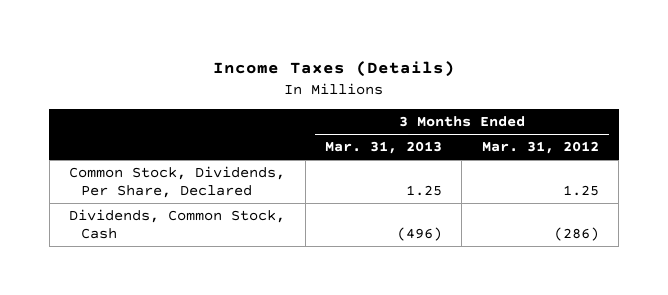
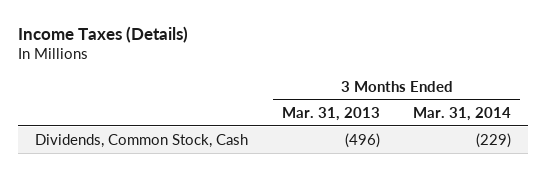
[481,141,599,155] Mar. 31, 2012 -> none
none -> [413,107,512,122] Mar. 31, 2014
[69,166,286,198] Common Stock, Dividends, Per Share, Declared -> none

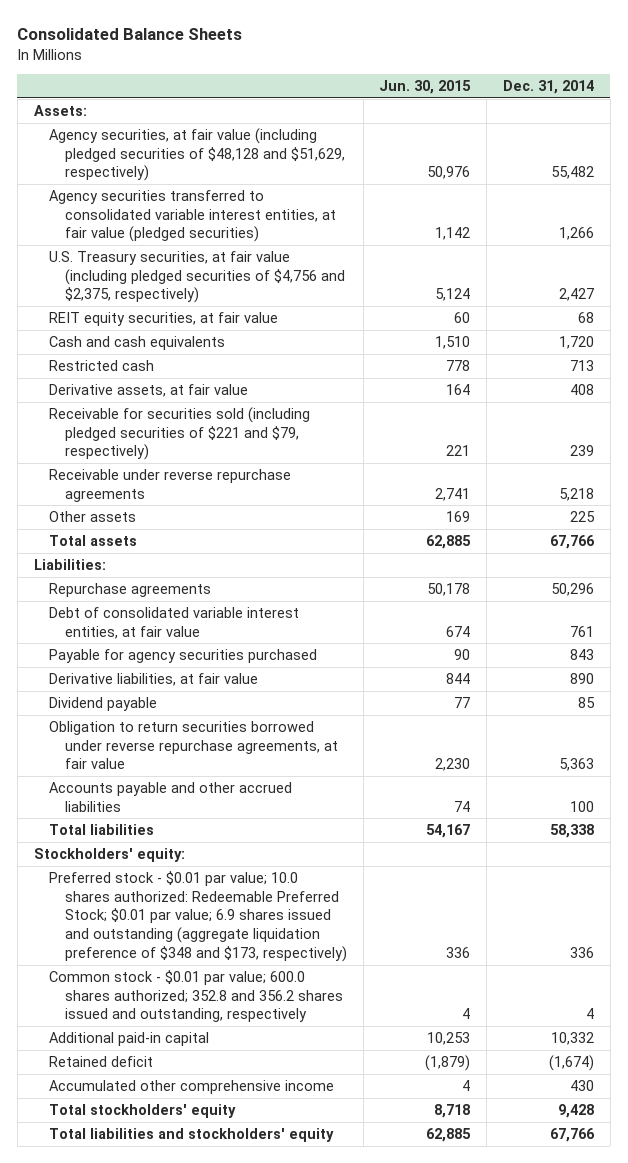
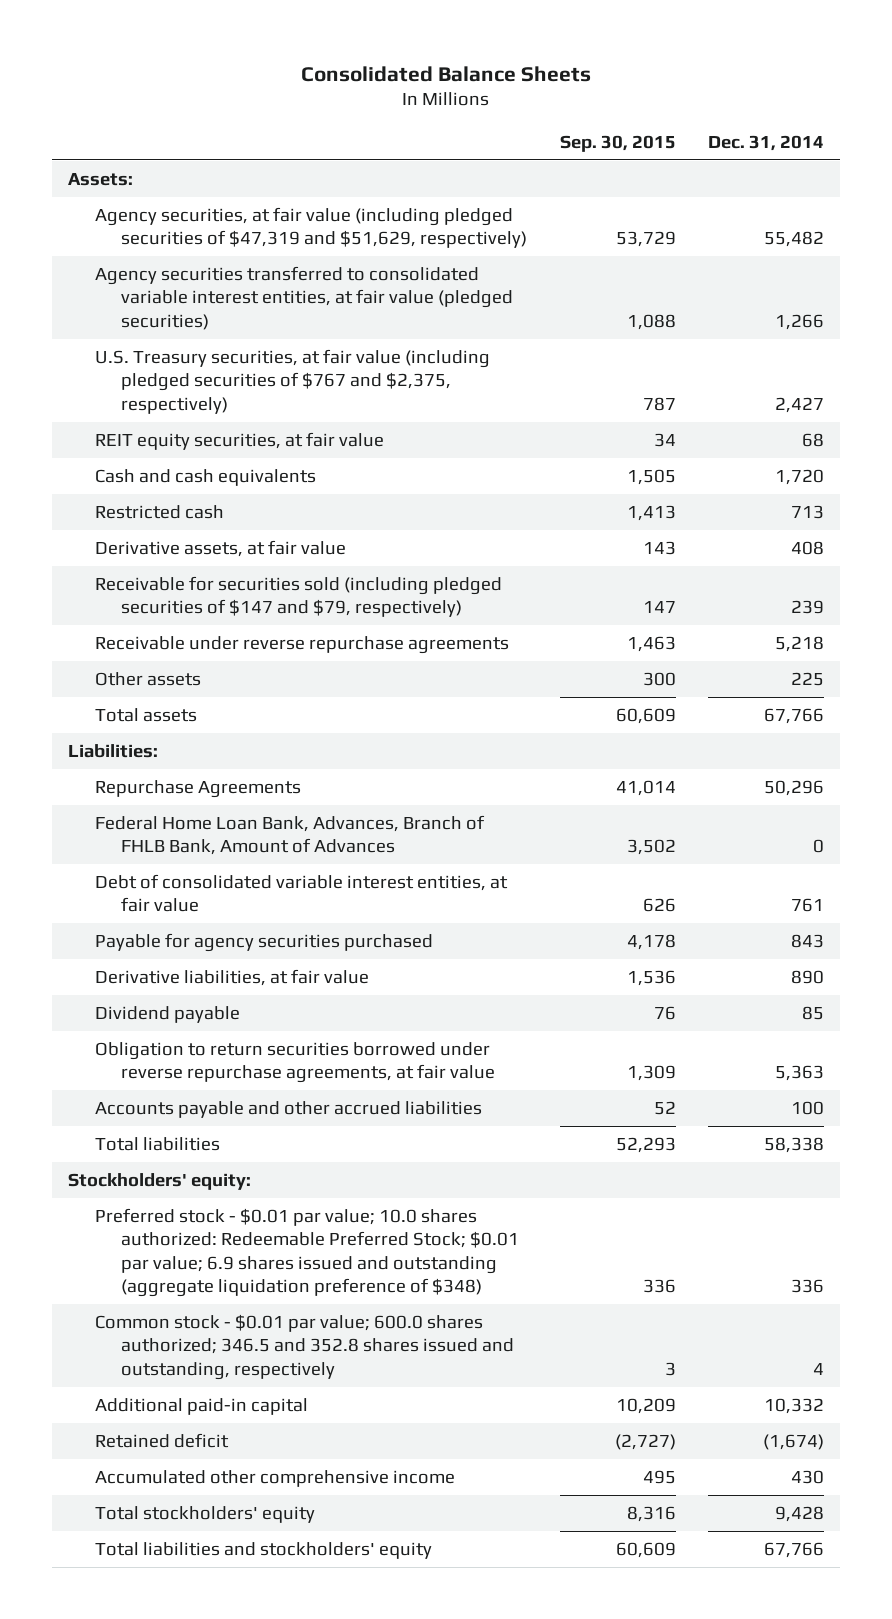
[379,80,472,95] Jun. 30, 2015 -> none
none -> [559,134,676,152] Sep. 30, 2015
[49,127,345,182] Agency securities, at fair value (including pledged securities of $48,128 and $51,629, respectively) -> [94,206,528,249] Agency securities, at fair value (including pledged securities of $47,319 and $51,629, respectively)
[49,250,345,304] U.S. Treasury securities, at fair value (including pledged securities of $4,756 and $2,375, respectively) -> [94,348,490,414] U.S. Treasury securities, at fair value (including pledged securities of $767 and $2,375, respectively)
[49,406,311,461] Receivable for securities sold (including pledged securities of $221 and $79, respectively) -> [94,575,502,618] Receivable for securities sold (including pledged securities of $147 and $79, respectively)
[49,582,212,597] Repurchase agreements -> [94,779,301,798] Repurchase Agreements
none -> [94,814,485,856] Federal Home Loan Bank, Advances, Branch of FHLB Bank, Amount of Advances
[49,870,347,962] Preferred stock - $0.01 par value; 10.0 shares authorized: Redeemable Preferred Stock; $0.01 par value; 6.9 shares issued and outstanding (aggregate liquidation preference of $348 and $173, respectively) -> [94,1207,520,1298] Preferred stock - $0.01 par value; 10.0 shares authorized: Redeemable Preferred Stock; $0.01 par value; 6.9 shares issued and outstanding (aggregate liquidation preference of $348)
[49,969,343,1023] Common stock - $0.01 par value; 600.0 shares authorized; 352.8 and 356.2 shares issued and outstanding, respectively -> [94,1313,515,1380] Common stock - $0.01 par value; 600.0 shares authorized; 346.5 and 352.8 shares issued and outstanding, respectively

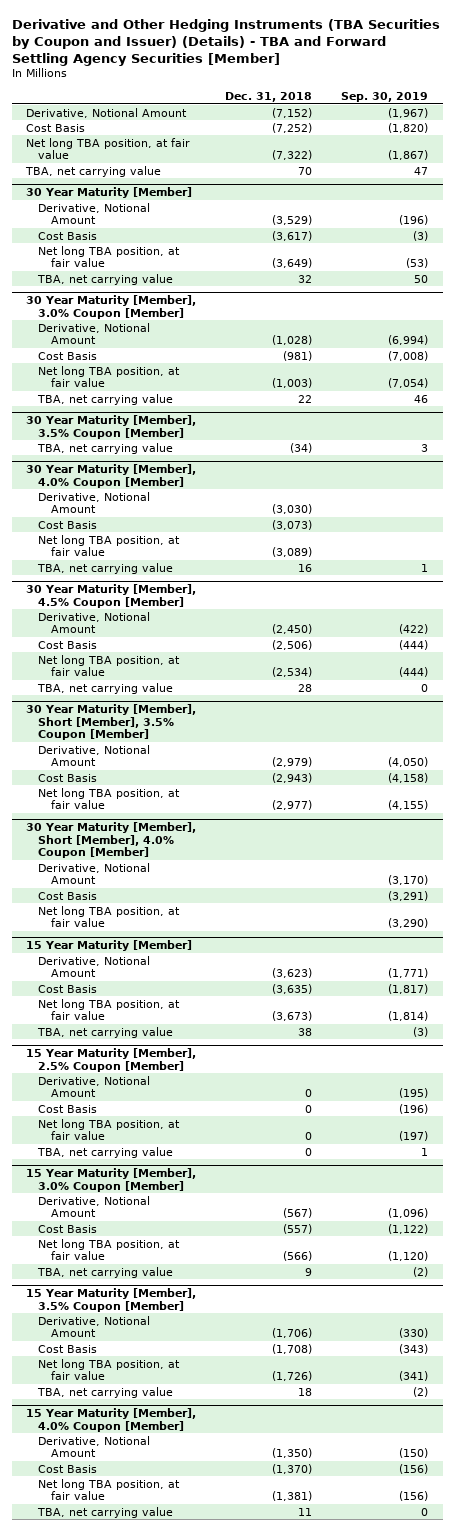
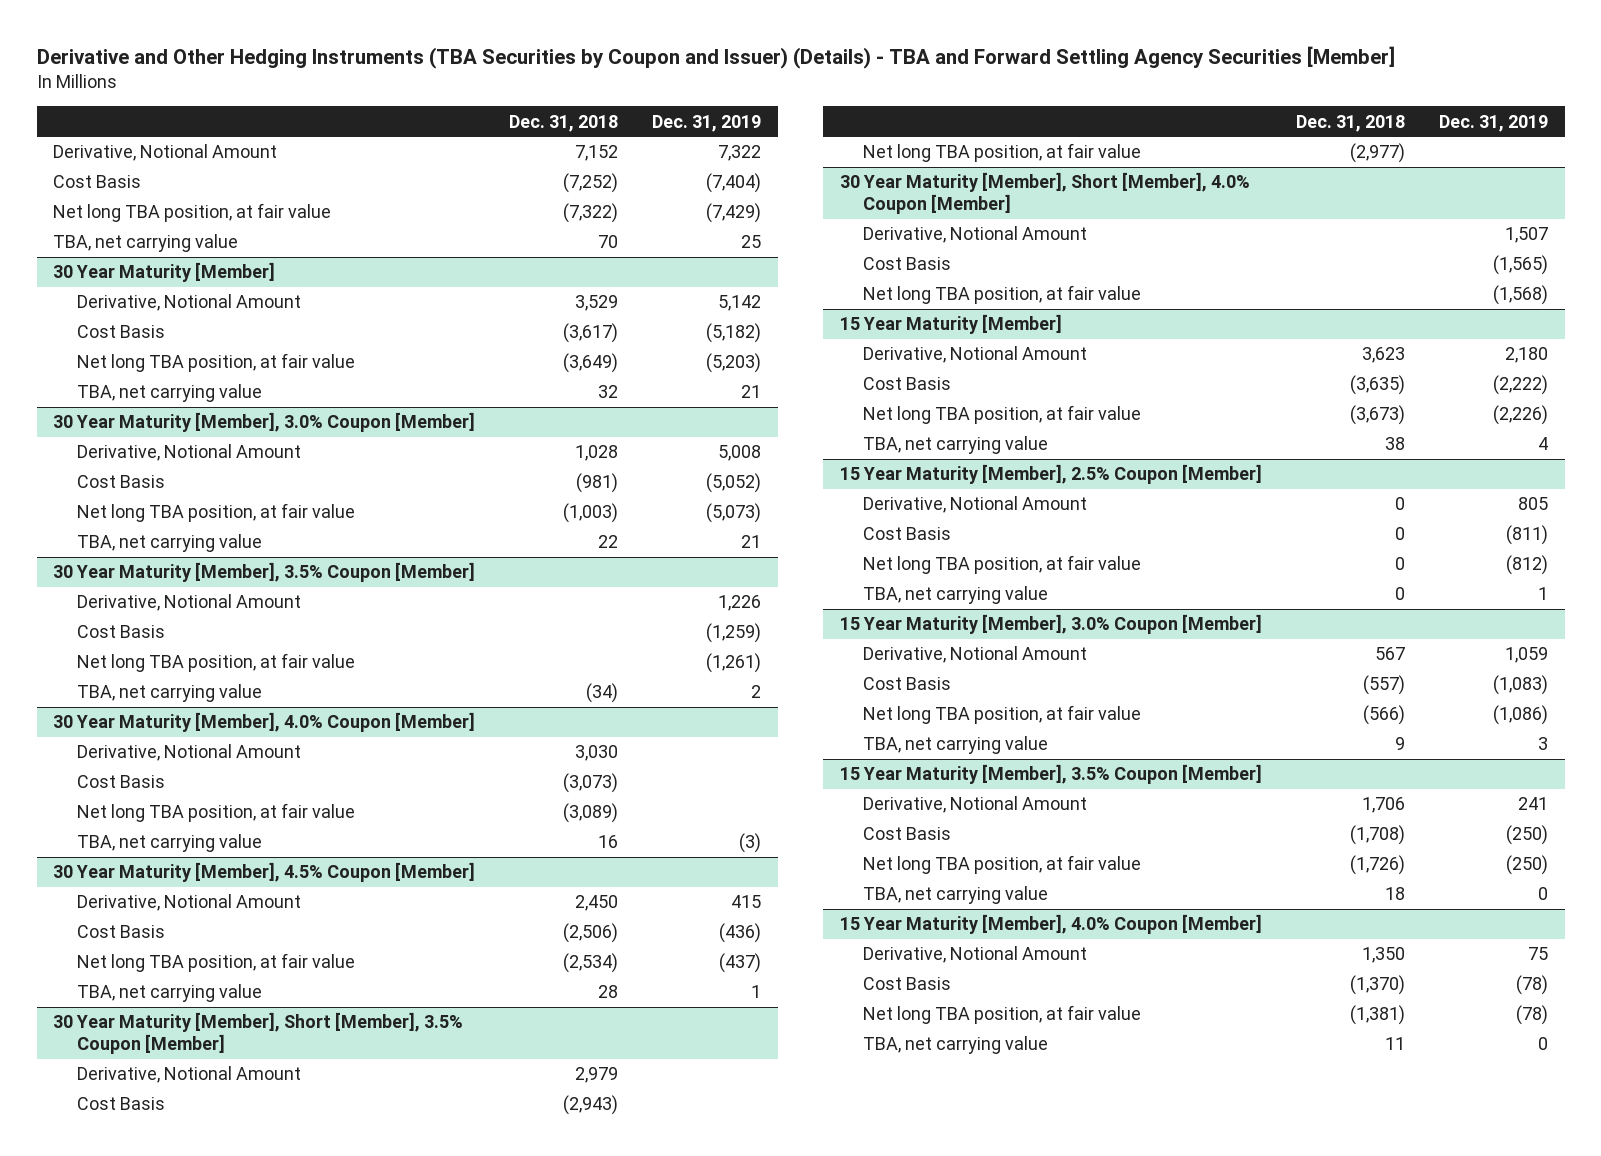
[341,92,429,103] Sep. 30, 2019 -> none
none -> [652,114,762,132] Dec. 31, 2019
[272,107,313,118] (7,152) -> [575,145,619,162] 7,152
[272,215,313,226] (3,529) -> [575,295,619,312] 3,529
[272,335,313,346] (1,028) -> [575,445,619,462] 1,028
none -> [77,594,302,612] Derivative, Notional Amount
none -> [77,625,166,639] Cost Basis
none -> [77,653,356,673] Net long TBA position, at fair value
[272,504,313,515] (3,030) -> [575,745,619,762] 3,030
[272,624,313,635] (2,450) -> [575,895,619,912] 2,450
[272,757,313,768] (2,979) -> [575,1067,619,1084] 2,979
[272,968,313,979] (3,623) -> [1361,347,1405,364] 3,623
[283,1208,313,1219] (567) -> [1374,647,1405,661] 567
[272,1328,313,1339] (1,706) -> [1361,797,1405,814] 1,706
[272,1448,313,1459] (1,350) -> [1361,947,1405,964] 1,350

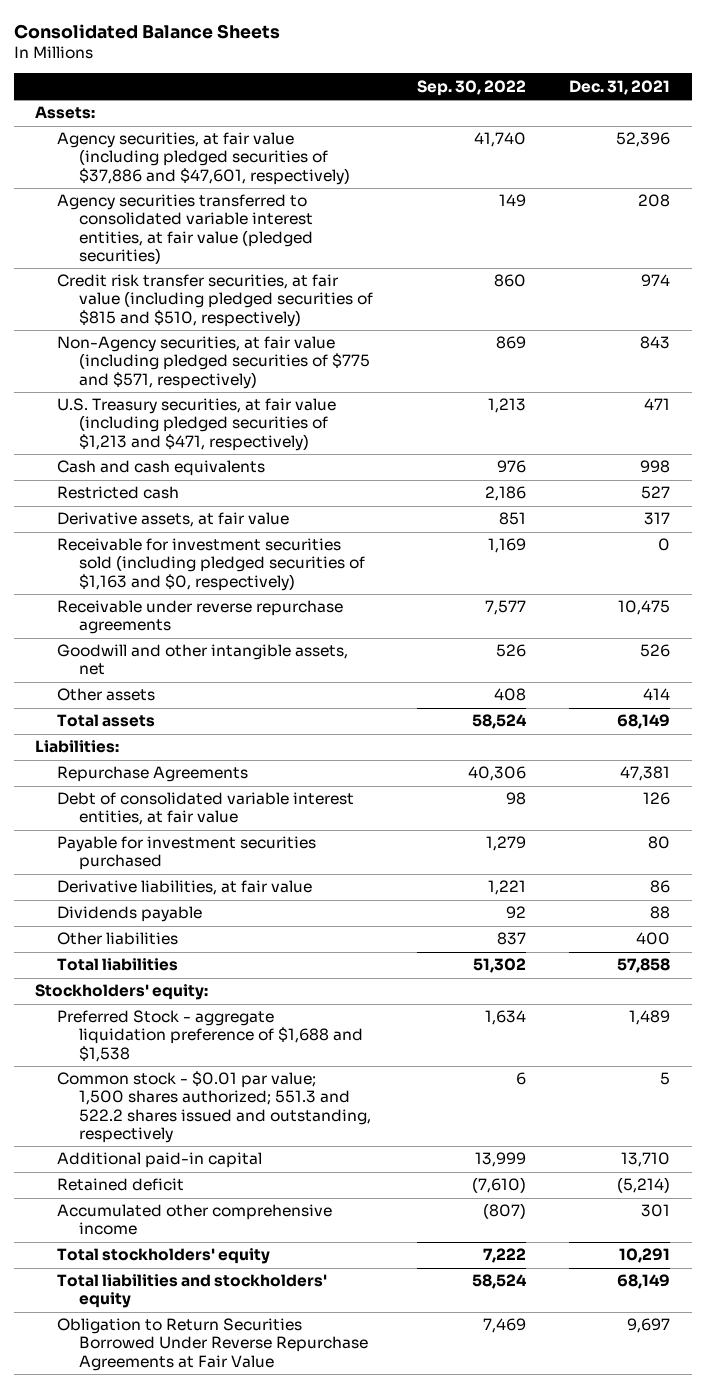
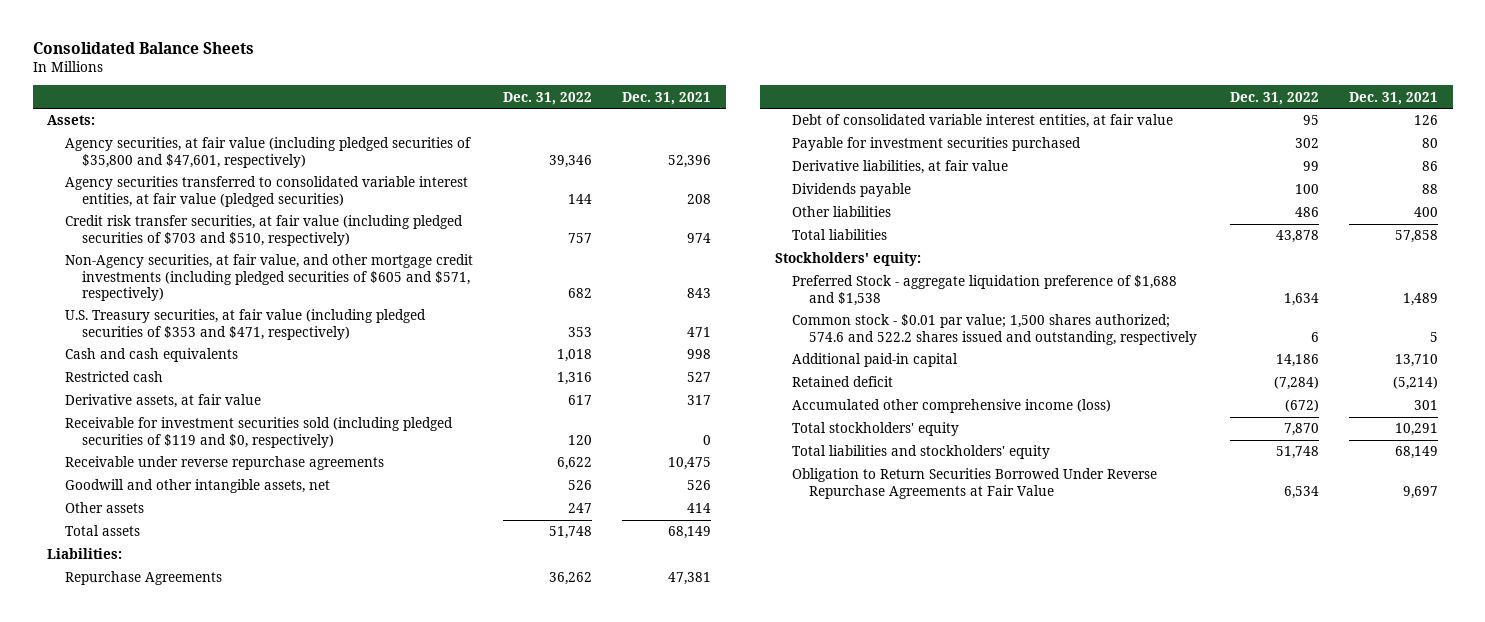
[416,79,526,96] Sep. 30, 2022 -> none
none -> [502,91,592,105] Dec. 31, 2022
[57,132,351,185] Agency securities, at fair value (including pledged securities of $37,886 and $47,601, respectively) -> [64,137,471,168] Agency securities, at fair value (including pledged securities of $35,800 and $47,601, respectively)
[57,274,374,327] Credit risk transfer securities, at fair value (including pledged securities of $815 and $510, respectively) -> [64,215,463,246] Credit risk transfer securities, at fair value (including pledged securities of $703 and $510, respectively)
[57,336,371,389] Non-Agency securities, at fair value (including pledged securities of $775 and $571, respectively) -> [64,254,473,301] Non-Agency securities, at fair value, and other mortgage credit investments (including pledged securities of $605 and $571, respectively)
[57,398,337,451] U.S. Treasury securities, at fair value (including pledged securities of $1,213 and $471, respectively) -> [64,309,426,340] U.S. Treasury securities, at fair value (including pledged securities of $353 and $471, respectively)
[57,538,366,591] Receivable for investment securities sold (including pledged securities of $1,163 and $0, respectively) -> [64,417,453,448] Receivable for investment securities sold (including pledged securities of $119 and $0, respectively)
[57,1071,372,1143] Common stock - $0.01 par value; 1,500 shares authorized; 551.3 and 522.2 shares issued and outstanding, respectively -> [792,314,1198,345] Common stock - $0.01 par value; 1,500 shares authorized; 574.6 and 522.2 shares issued and outstanding, respectively
[57,1204,333,1236] Accumulated other comprehensive income -> [792,399,1112,414] Accumulated other comprehensive income (loss)

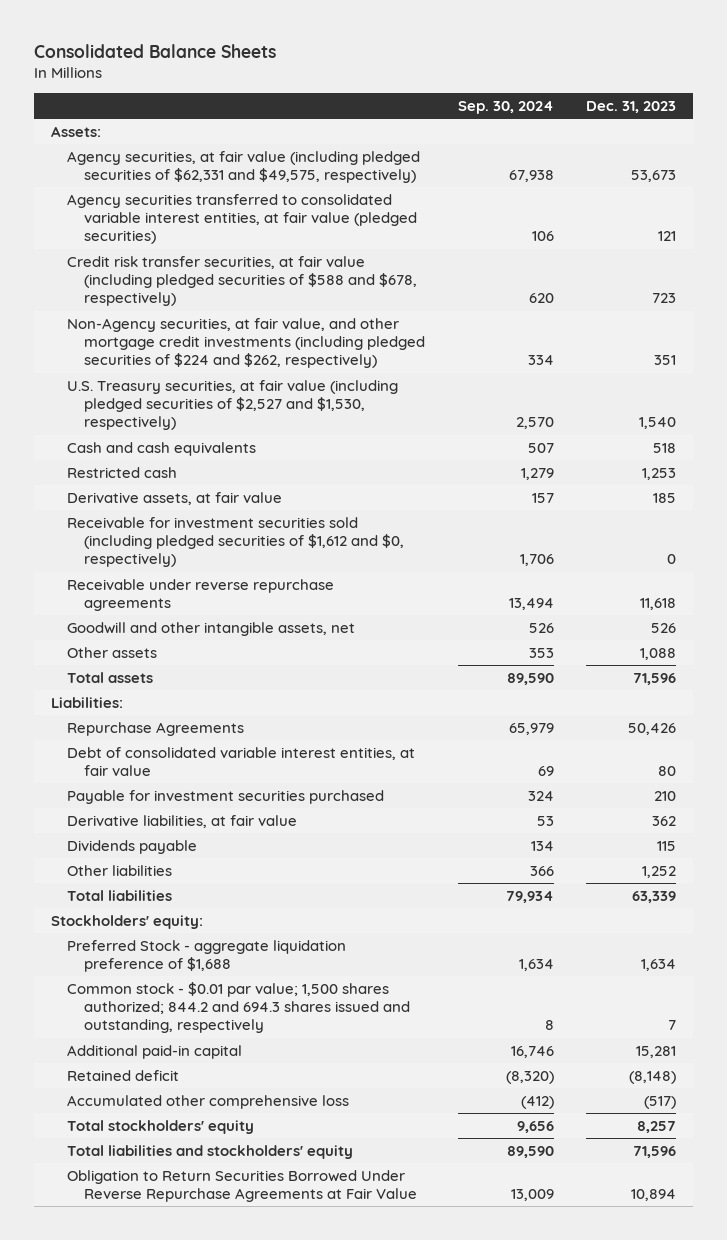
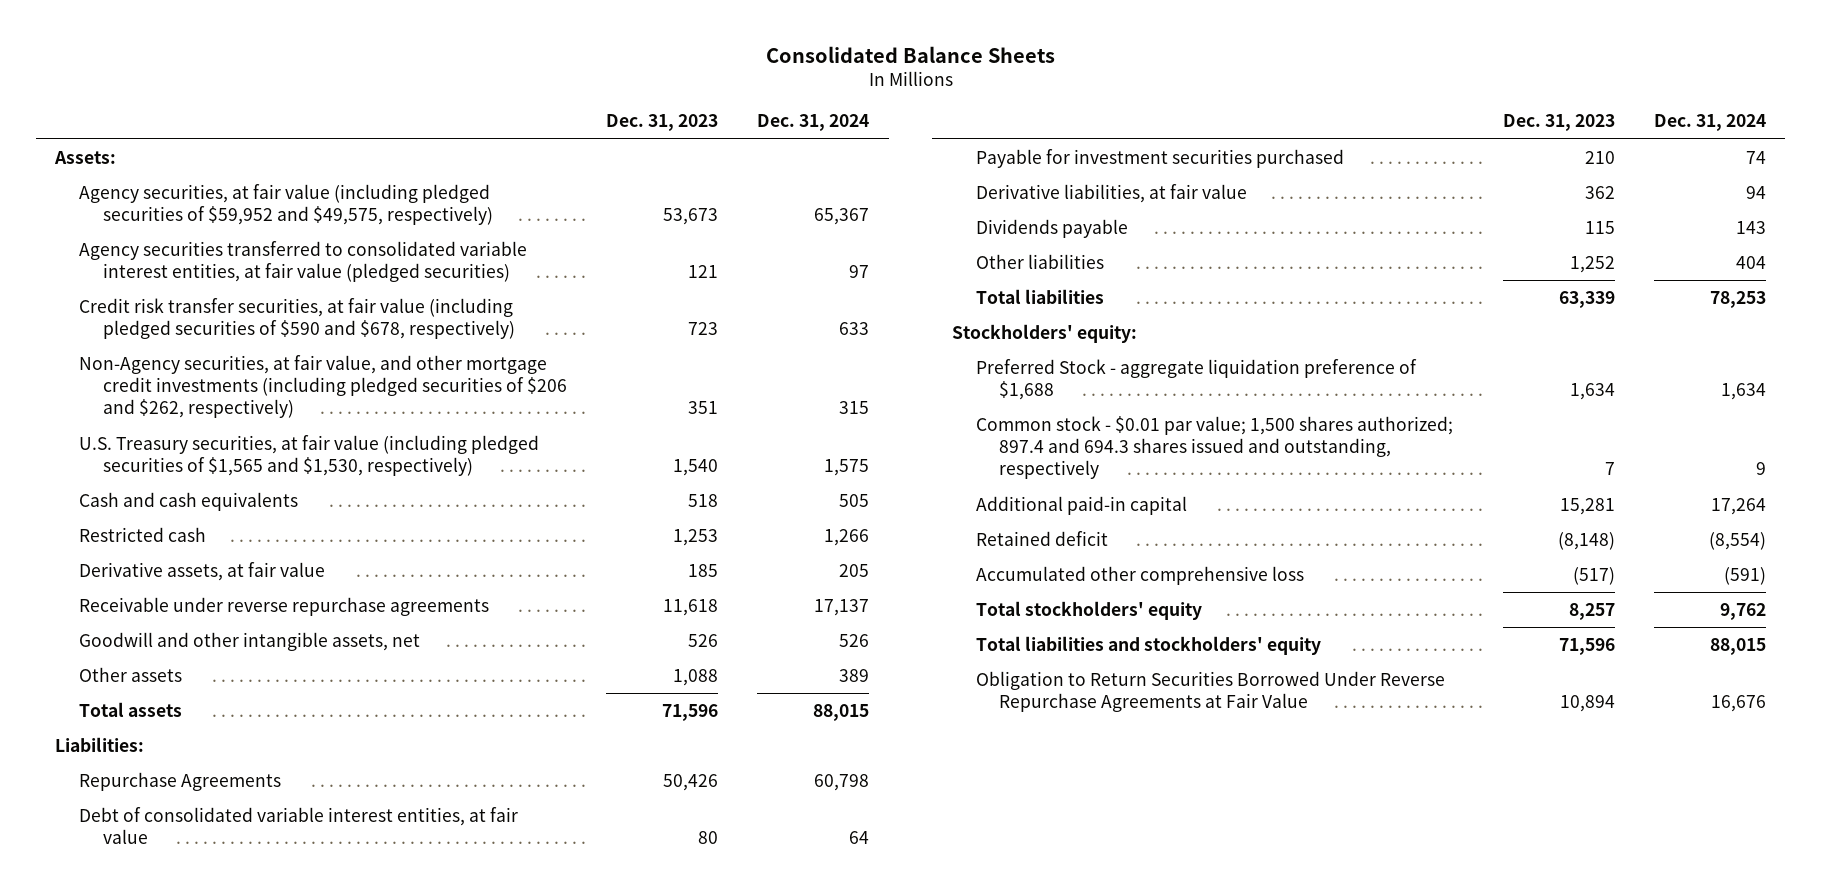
[457,101,554,115] Sep. 30, 2024 -> none
none -> [757,114,870,132] Dec. 31, 2024
[67,150,421,184] Agency securities, at fair value (including pledged securities of $62,331 and $49,575, respectively) -> [79,183,493,226] Agency securities, at fair value (including pledged securities of $59,952 and $49,575, respectively)
[67,255,417,307] Credit risk transfer securities, at fair value (including pledged securities of $588 and $678, respectively) -> [79,297,515,340] Credit risk transfer securities, at fair value (including pledged securities of $590 and $678, respectively)
[67,317,425,369] Non-Agency securities, at fair value, and other mortgage credit investments (including pledged securities of $224 and $262, respectively) -> [79,354,567,419] Non-Agency securities, at fair value, and other mortgage credit investments (including pledged securities of $206 and $262, respectively)
[67,379,399,431] U.S. Treasury securities, at fair value (including pledged securities of $2,527 and $1,530, respectively) -> [79,434,540,477] U.S. Treasury securities, at fair value (including pledged securities of $1,565 and $1,530, respectively)
[67,516,404,568] Receivable for investment securities sold (including pledged securities of $1,612 and $0, respectively) -> none
[67,981,410,1034] Common stock - $0.01 par value; 1,500 shares authorized; 844.2 and 694.3 shares issued and outstanding, respectively -> [975,415,1453,480] Common stock - $0.01 par value; 1,500 shares authorized; 897.4 and 694.3 shares issued and outstanding, respectively

